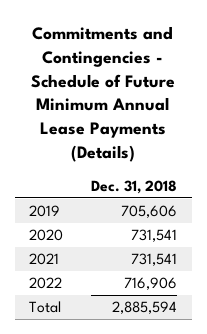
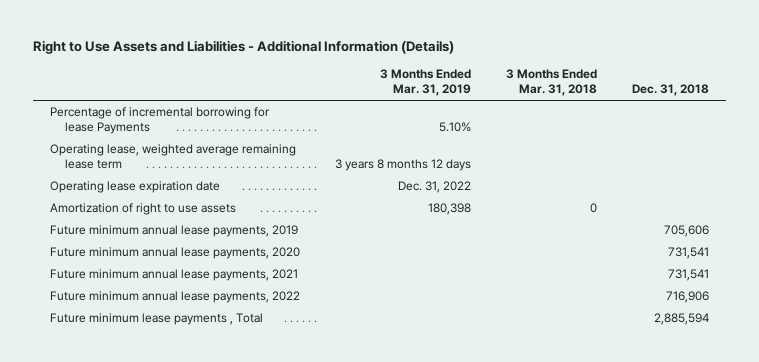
[31,25,176,163] Commitments and Contingencies - Schedule of Future Minimum Annual Lease Payments (Details) -> [32,39,454,54] Right to Use Assets and Liabilities - Additional Information (Details)
none -> [379,69,471,97] 3 Months Ended Mar. 31, 2019
none -> [505,69,597,97] 3 Months Ended Mar. 31, 2018
none -> [50,107,271,135] Percentage of incremental borrowing for lease Payments
none -> [50,144,297,170] Operating lease, weighted average remaining lease term
none -> [50,181,221,194] Operating lease expiration date
none -> [50,203,237,216] Amortization of right to use assets
[29,205,61,218] 2019 -> [50,225,299,238] Future minimum annual lease payments, 2019
[29,229,64,242] 2020 -> [50,247,301,260] Future minimum annual lease payments, 2020
[29,253,60,266] 2021 -> [50,269,299,282] Future minimum annual lease payments, 2021
[29,277,63,290] 2022 -> [50,291,301,304] Future minimum annual lease payments, 2022
[29,301,62,314] Total -> [50,313,264,326] Future minimum lease payments , Total

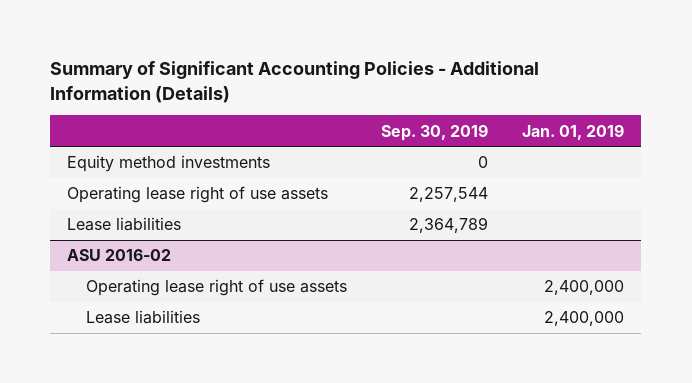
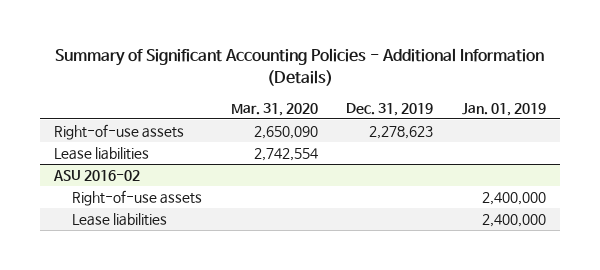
[381,123,489,141] Sep. 30, 2019 -> none
none -> [230,102,318,116] Mar. 31, 2020
none -> [346,102,434,116] Dec. 31, 2019
[67,155,271,173] Equity method investments -> none
[67,186,329,204] Operating lease right of use assets -> [53,123,184,140] Right-of-use assets
[85,279,347,297] Operating lease right of use assets -> [72,189,203,206] Right-of-use assets

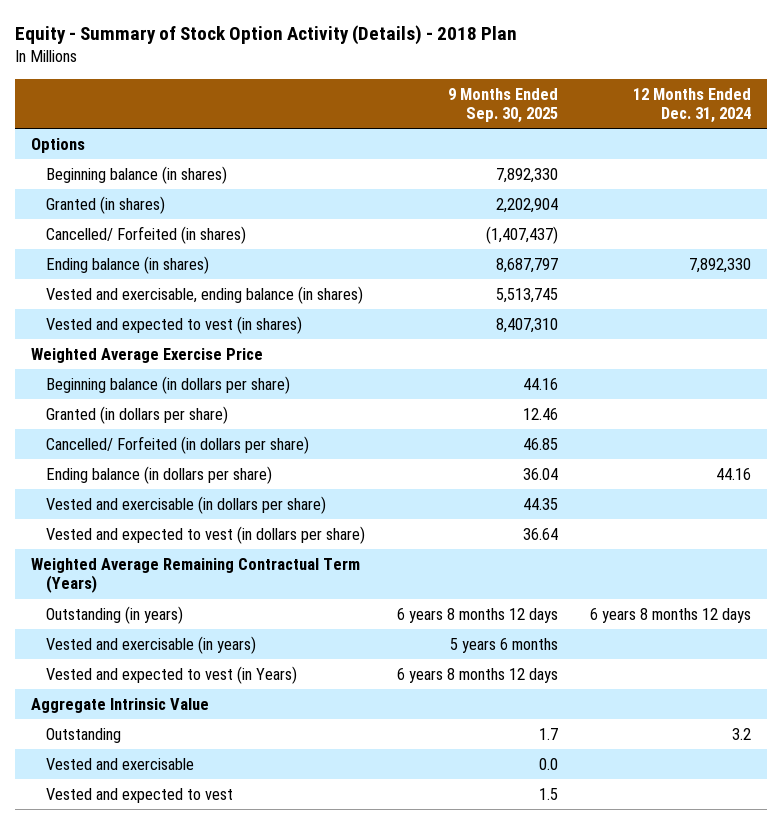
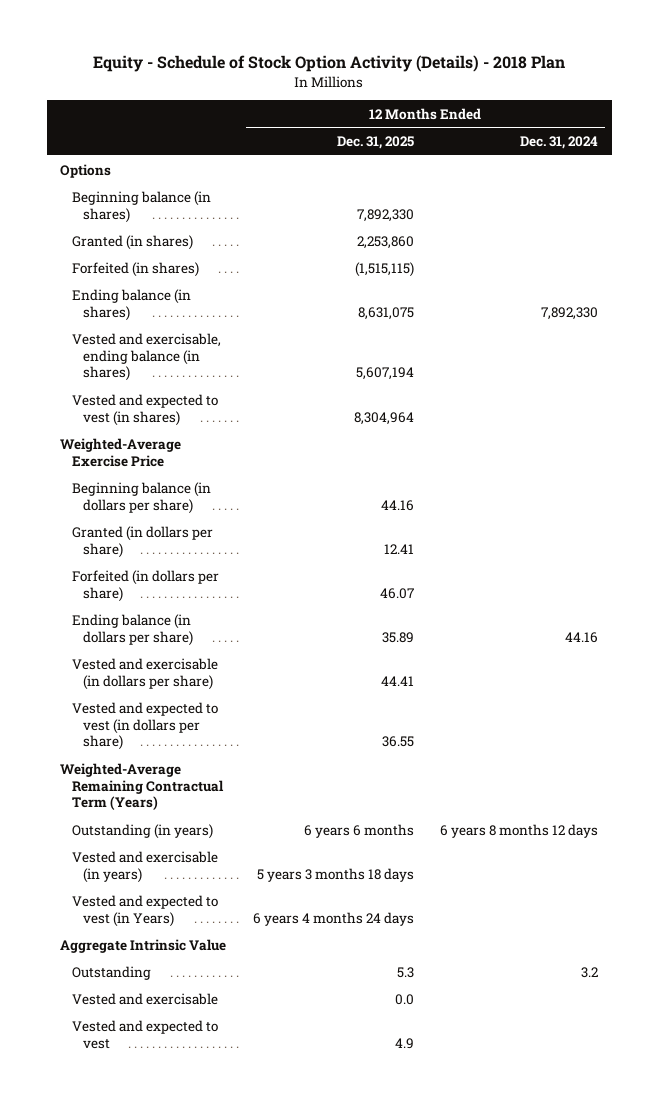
[14,25,517,46] Equity - Summary of Stock Option Activity (Details) - 2018 Plan -> [93,55,566,73] Equity - Schedule of Stock Option Activity (Details) - 2018 Plan
[448,87,559,124] 9 Months Ended Sep. 30, 2025 -> none
none -> [336,136,414,150] Dec. 31, 2025
[46,225,247,244] Cancelled/ Forfeited (in shares) -> [71,261,199,277] Forfeited (in shares)
[30,347,263,363] Weighted Average Exercise Price -> [60,437,182,467] Weighted-Average Exercise Price
[46,435,310,454] Cancelled/ Forfeited (in dollars per share) -> [71,569,219,602] Forfeited (in dollars per share)
[30,557,360,594] Weighted Average Remaining Contractual Term (Years) -> [60,762,224,811] Weighted-Average Remaining Contractual Term (Years)

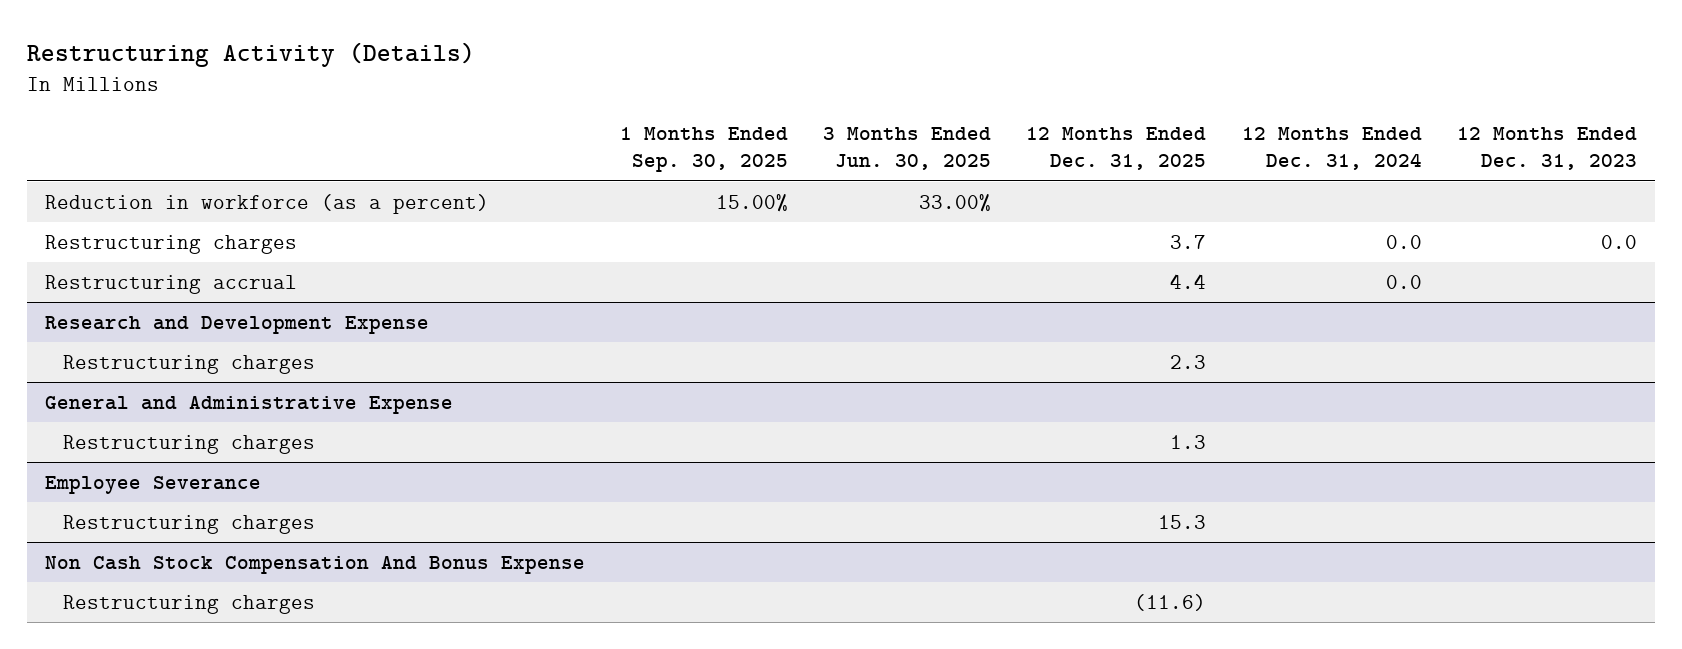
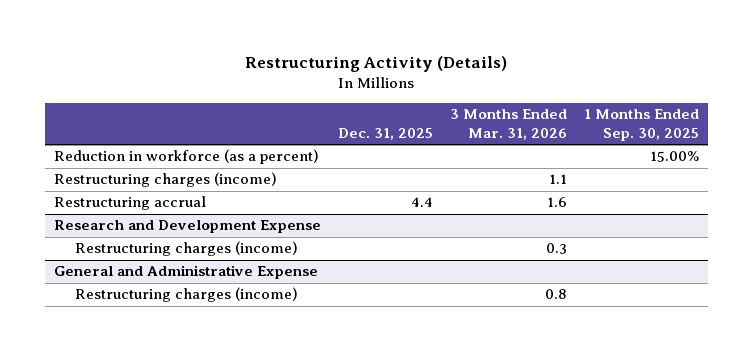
[823,127,992,171] 3 Months Ended Jun. 30, 2025 -> none
[1026,127,1207,171] 12 Months Ended Dec. 31, 2025 -> none
[1241,127,1422,171] 12 Months Ended Dec. 31, 2024 -> none
[1456,127,1637,171] 12 Months Ended Dec. 31, 2023 -> none
none -> [337,128,433,141] Dec. 31, 2025
none -> [450,109,568,141] 3 Months Ended Mar. 31, 2026
[44,234,297,254] Restructuring charges -> [53,172,277,188] Restructuring charges (income)
[62,354,315,374] Restructuring charges -> [75,241,299,257] Restructuring charges (income)
[44,475,261,494] Employee Severance -> none
[62,514,315,534] Restructuring charges -> none
[44,555,585,574] Non Cash Stock Compensation And Bonus Expense -> none
[62,594,315,614] Restructuring charges -> none
[62,434,315,454] Restructuring charges -> [75,287,299,303] Restructuring charges (income)

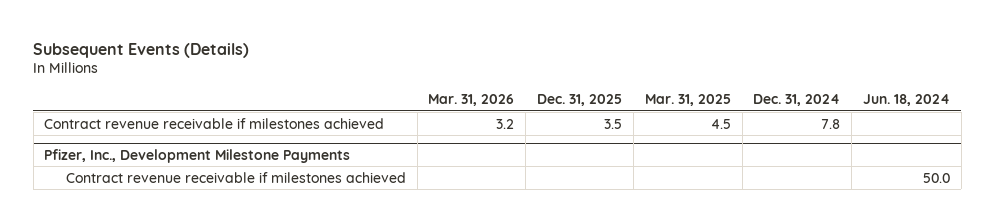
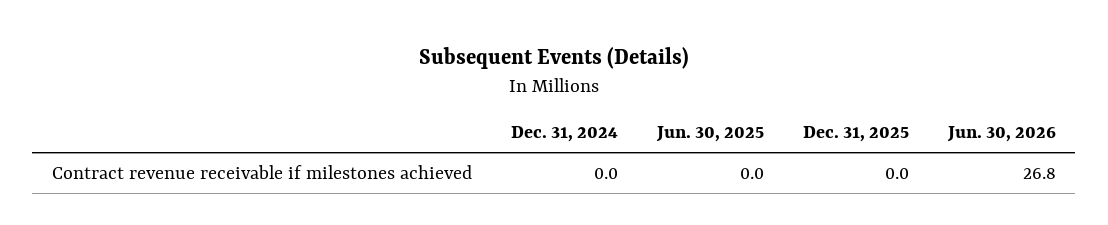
[428,93,515,106] Mar. 31, 2026 -> none
[644,93,731,106] Mar. 31, 2025 -> none
[862,93,950,106] Jun. 18, 2024 -> none
none -> [655,126,764,143] Jun. 30, 2025
none -> [946,126,1056,143] Jun. 30, 2026
[44,148,351,163] Pfizer, Inc., Development Milestone Payments -> none
[65,171,406,183] Contract revenue receivable if milestones achieved -> none
[604,118,623,129] 3.5 -> [884,167,909,179] 0.0
[821,118,841,129] 7.8 -> [593,167,618,179] 0.0

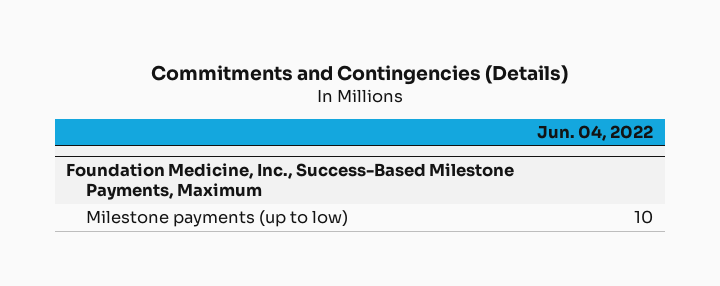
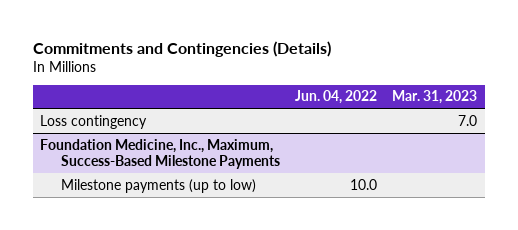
none -> [392,90,478,105] Mar. 31, 2023
none -> [40,114,148,129] Loss contingency
[66,162,515,201] Foundation Medicine, Inc., Success-Based Milestone Payments, Maximum -> [40,138,280,170] Foundation Medicine, Inc., Maximum, Success-Based Milestone Payments
[634,210,654,225] 10 -> [350,178,378,190] 10.0

